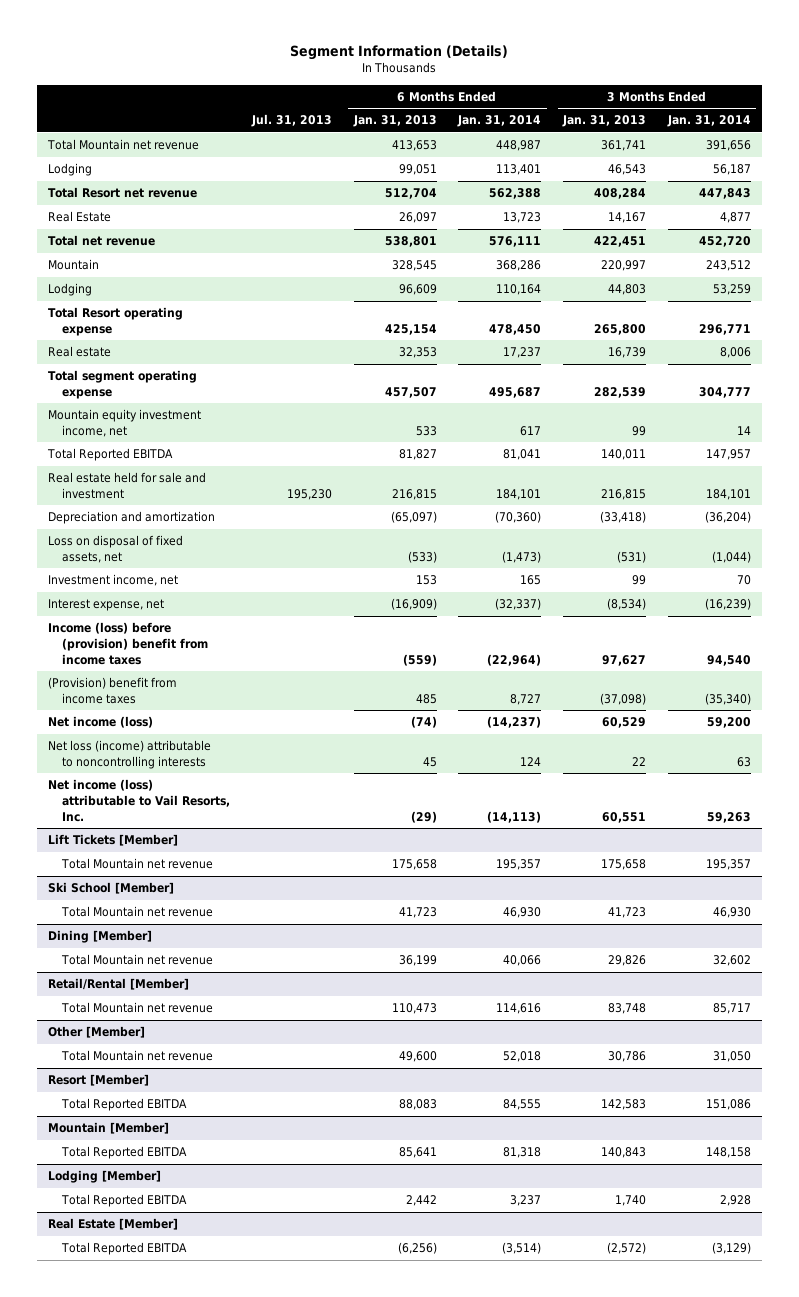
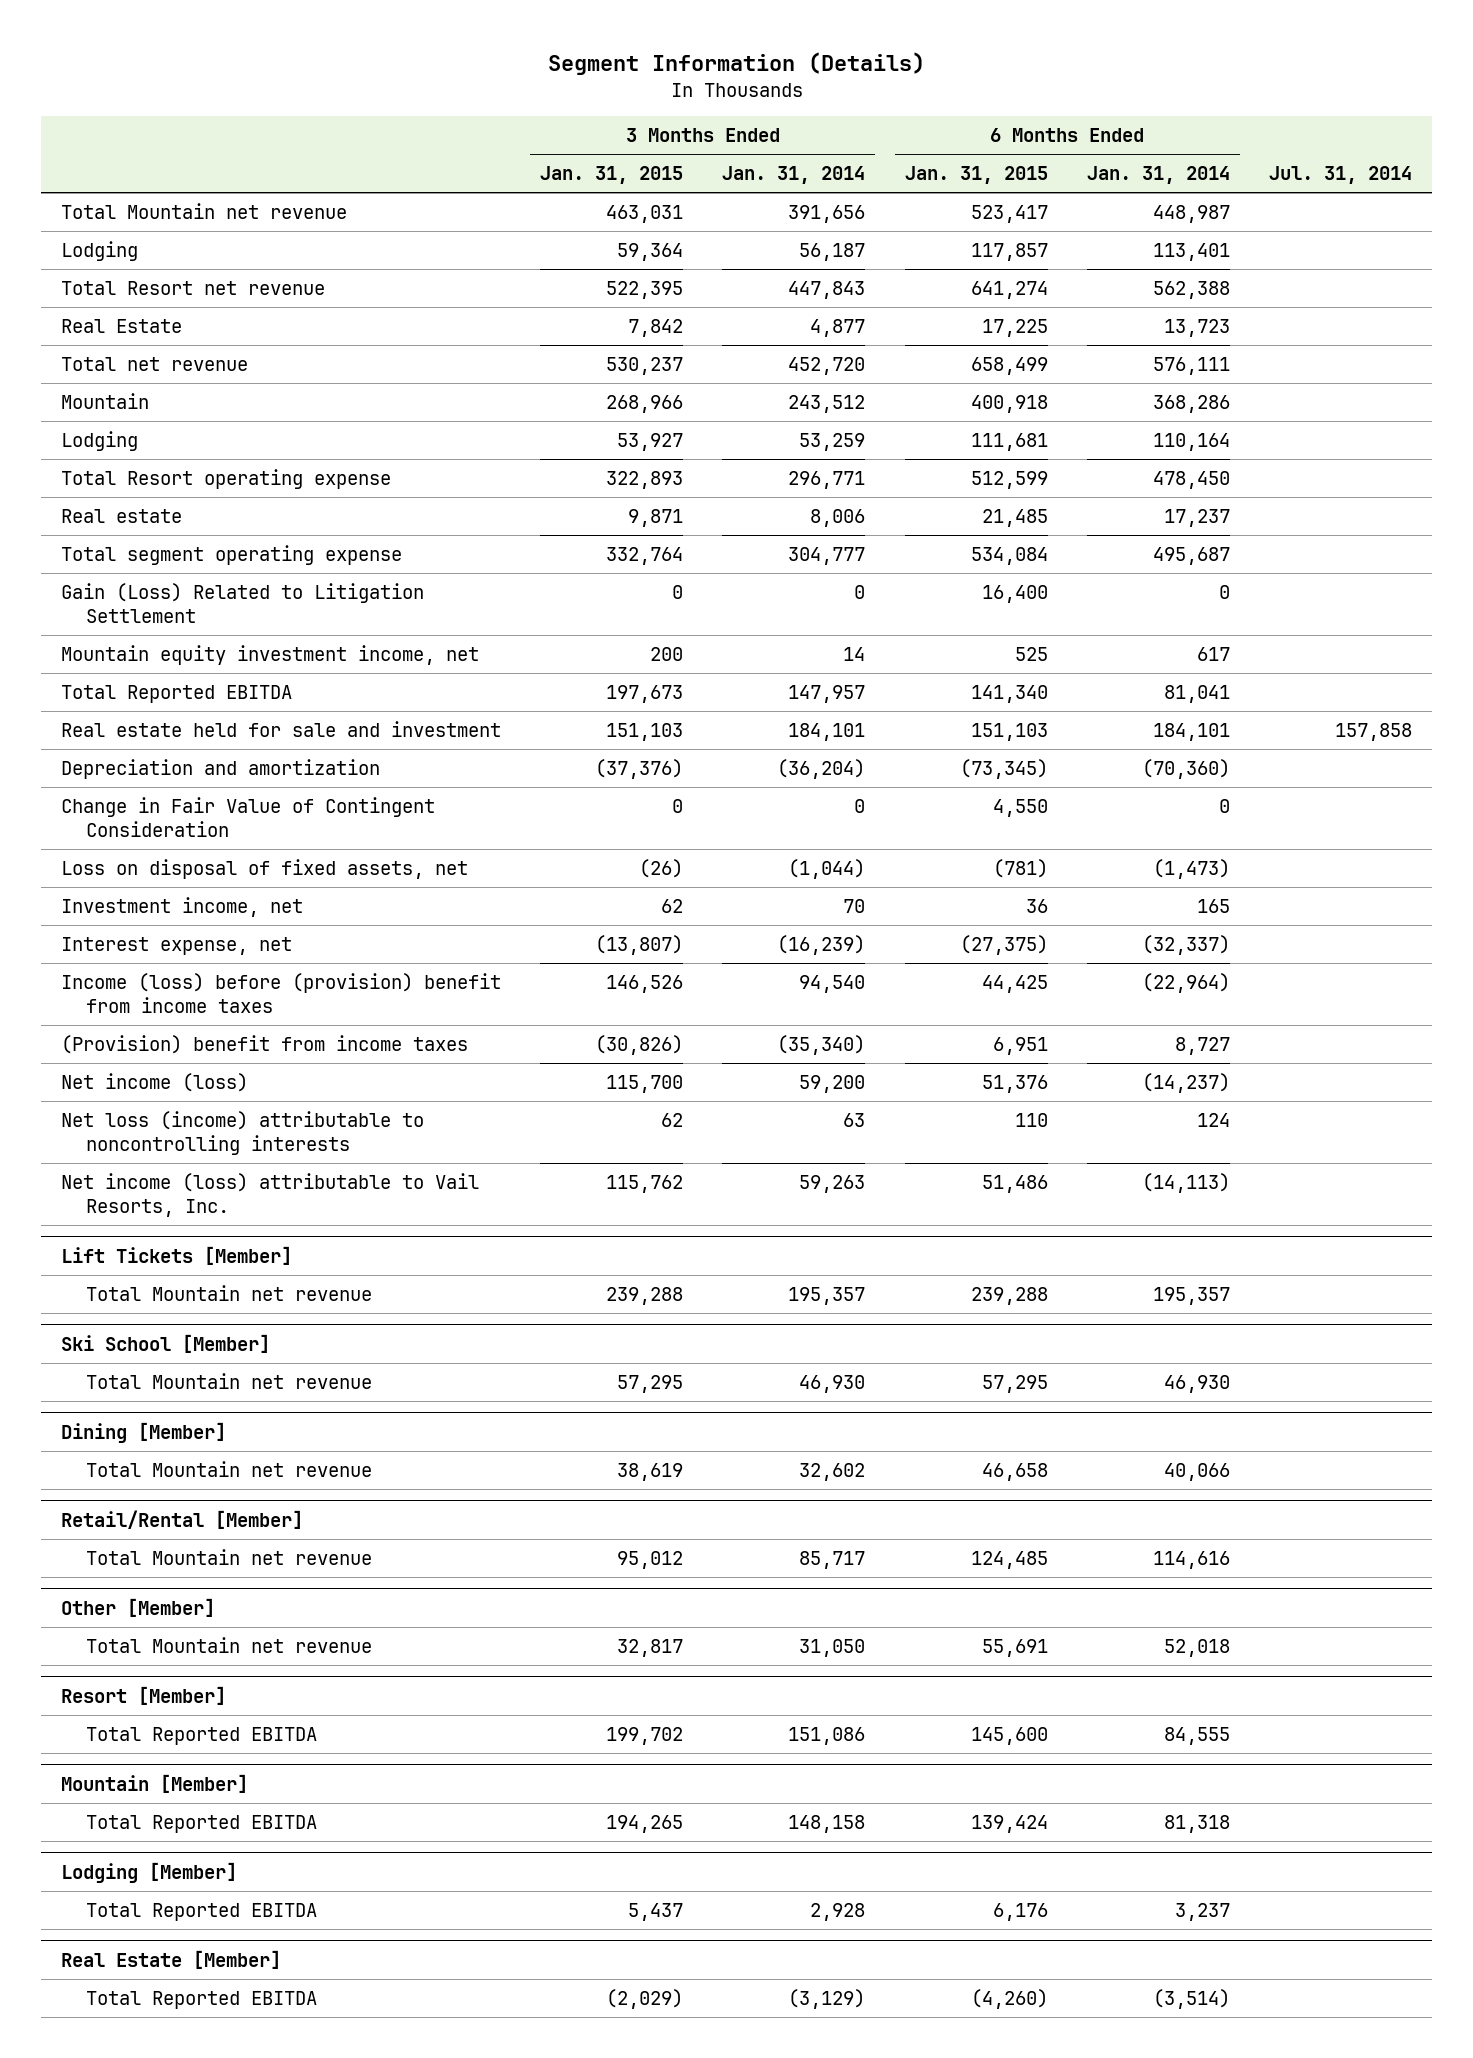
[250,114,332,128] Jul. 31, 2013 -> none
[352,115,437,128] Jan. 31, 2013 -> none
[562,115,647,128] Jan. 31, 2013 -> none
none -> [540,166,684,185] Jan. 31, 2015
none -> [904,166,1048,185] Jan. 31, 2015
none -> [1269,166,1413,185] Jul. 31, 2014
none -> [61,582,425,623] Gain (Loss) Related to Litigation Settlement
none -> [61,796,436,837] Change in Fair Value of Contingent Consideration

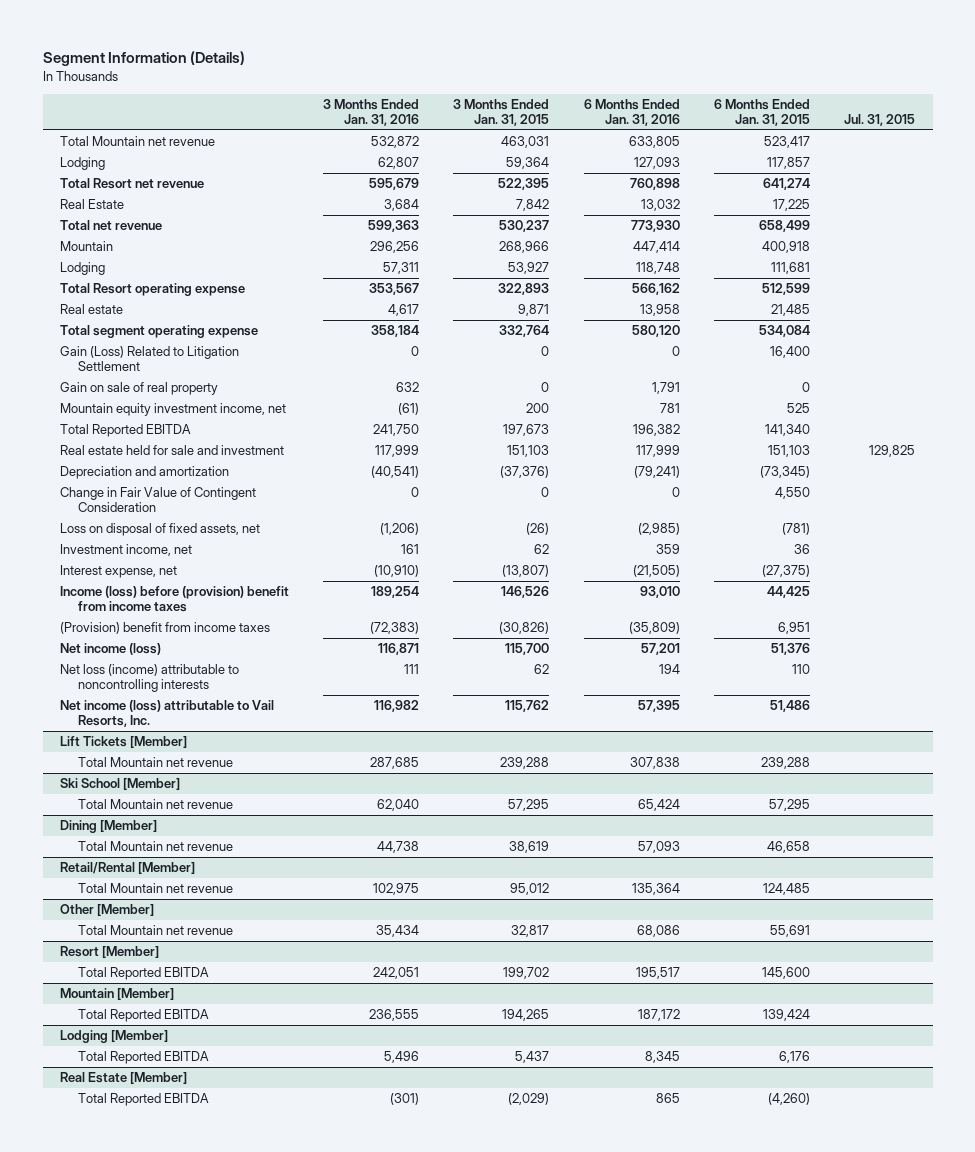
[722,166,866,185] Jan. 31, 2014 -> none
[1086,166,1230,185] Jan. 31, 2014 -> none
[1269,166,1413,185] Jul. 31, 2014 -> none
none -> [323,99,420,127] 3 Months Ended Jan. 31, 2016
none -> [583,99,680,127] 6 Months Ended Jan. 31, 2016
none -> [844,114,916,127] Jul. 31, 2015
none -> [59,382,218,396] Gain on sale of real property

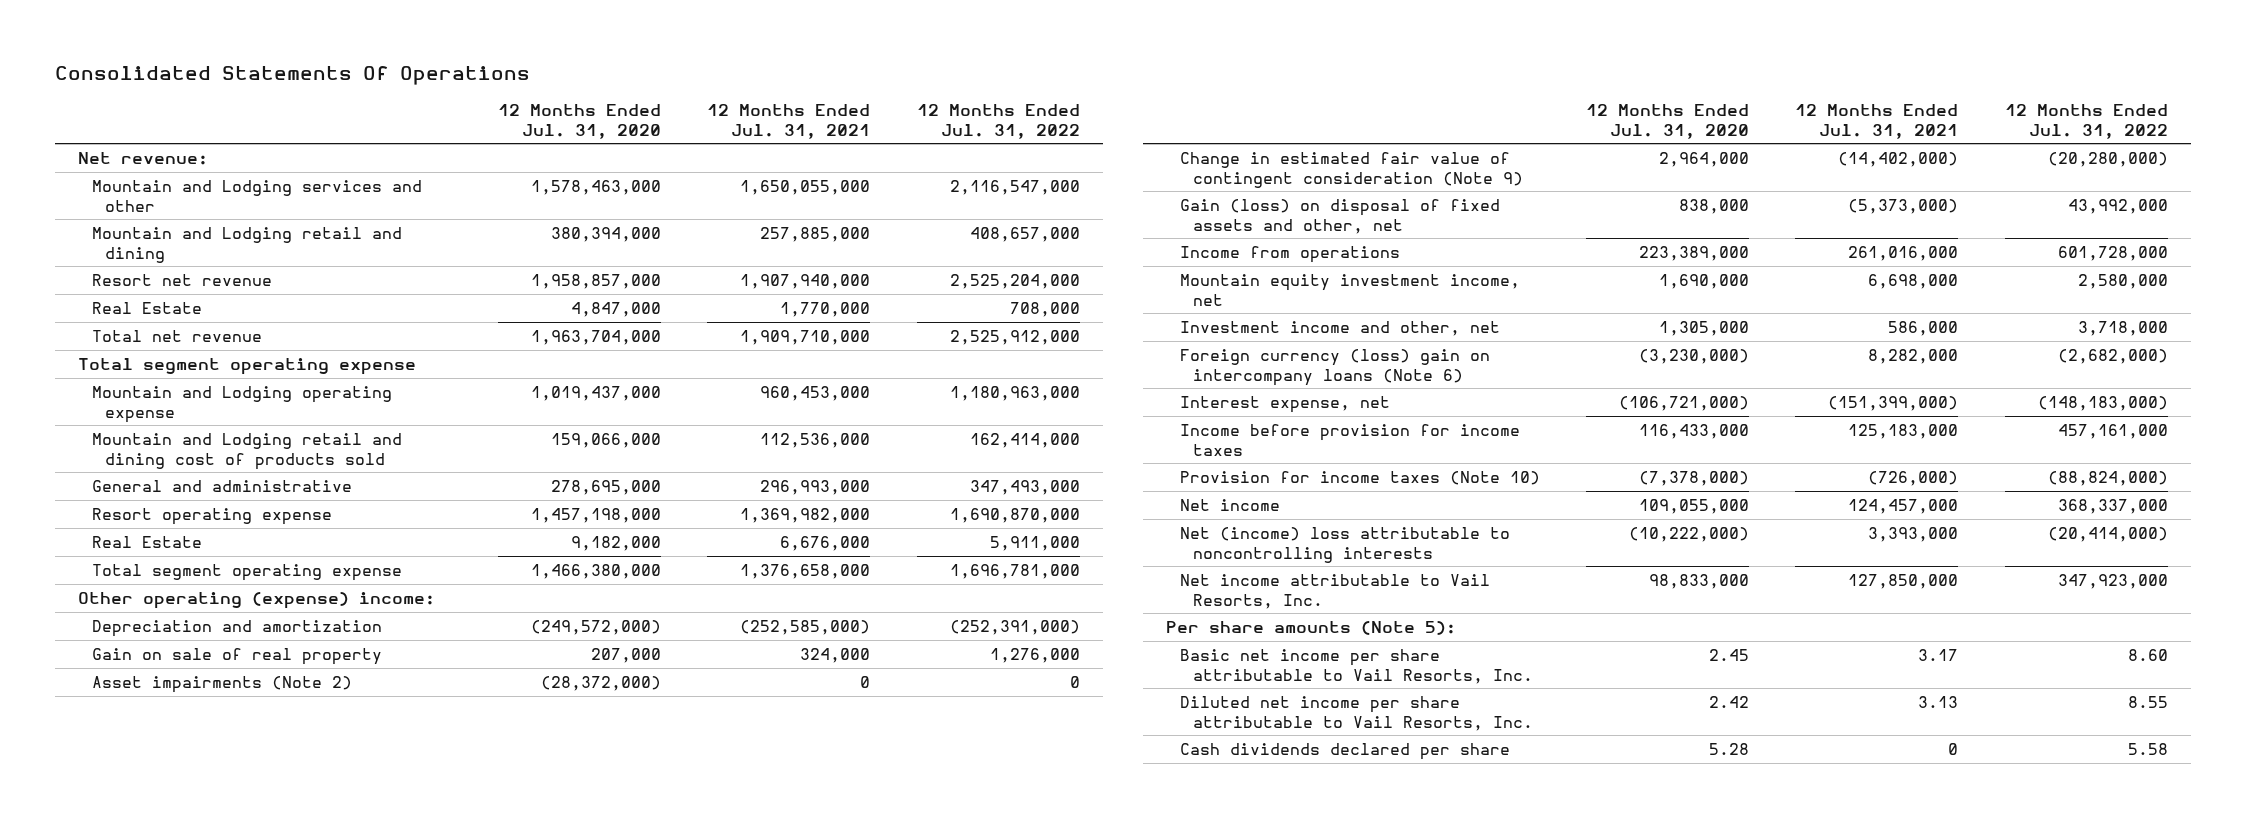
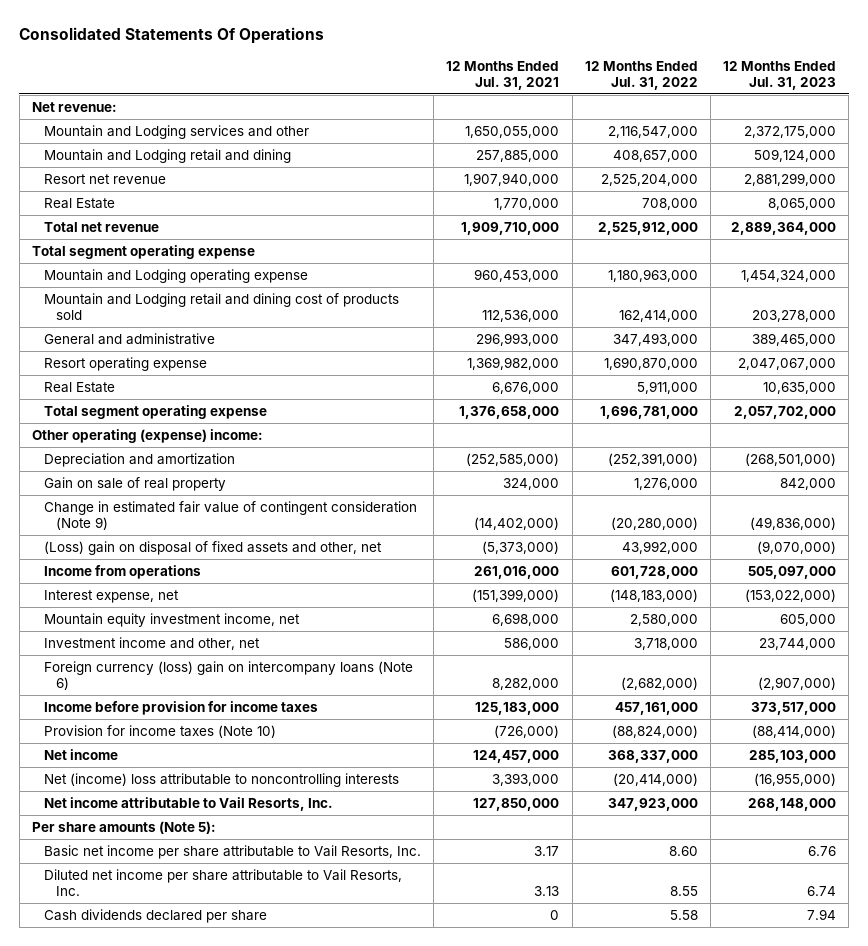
[497,103,661,139] 12 Months Ended Jul. 31, 2020 -> none
none -> [723,60,837,90] 12 Months Ended Jul. 31, 2023
[91,675,352,693] Asset impairments (Note 2) -> none
[1179,198,1500,234] Gain (loss) on disposal of fixed assets and other, net -> [43,540,382,555] (Loss) gain on disposal of fixed assets and other, net
[1179,395,1390,413] Interest expense, net -> [43,589,179,603] Interest expense, net

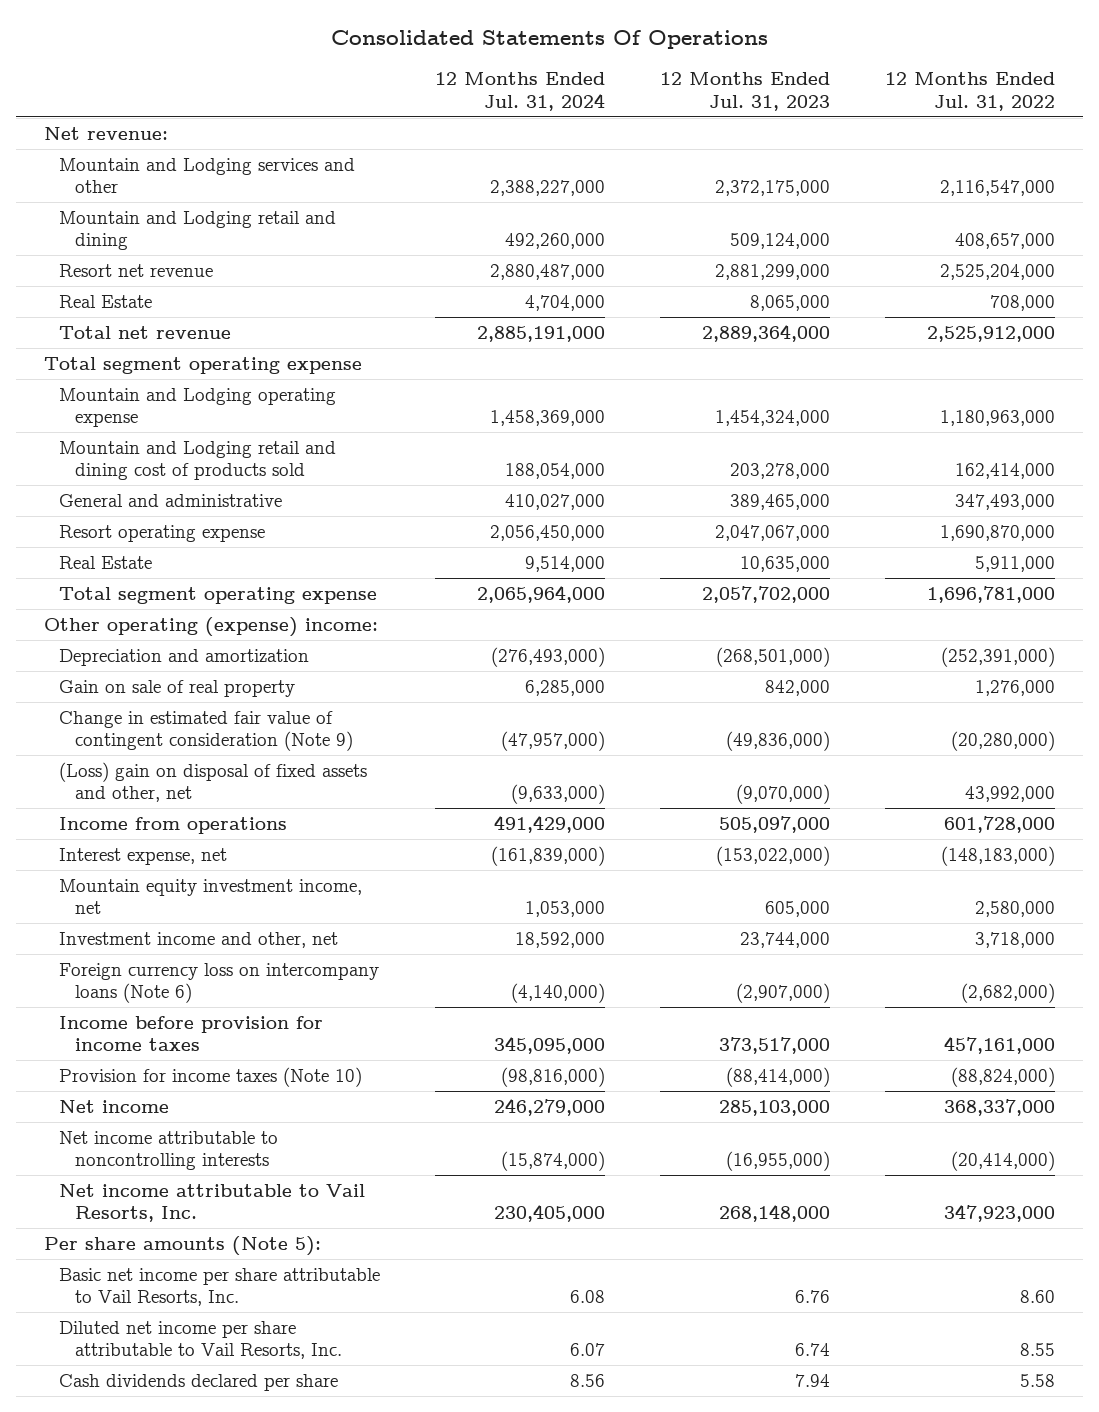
[446,60,560,90] 12 Months Ended Jul. 31, 2021 -> none
none -> [435,72,606,111] 12 Months Ended Jul. 31, 2024
[43,660,413,691] Foreign currency (loss) gain on intercompany loans (Note 6) -> [59,962,380,1004] Foreign currency loss on intercompany loans (Note 6)
[43,772,399,787] Net (income) loss attributable to noncontrolling interests -> [59,1130,279,1171] Net income attributable to noncontrolling interests

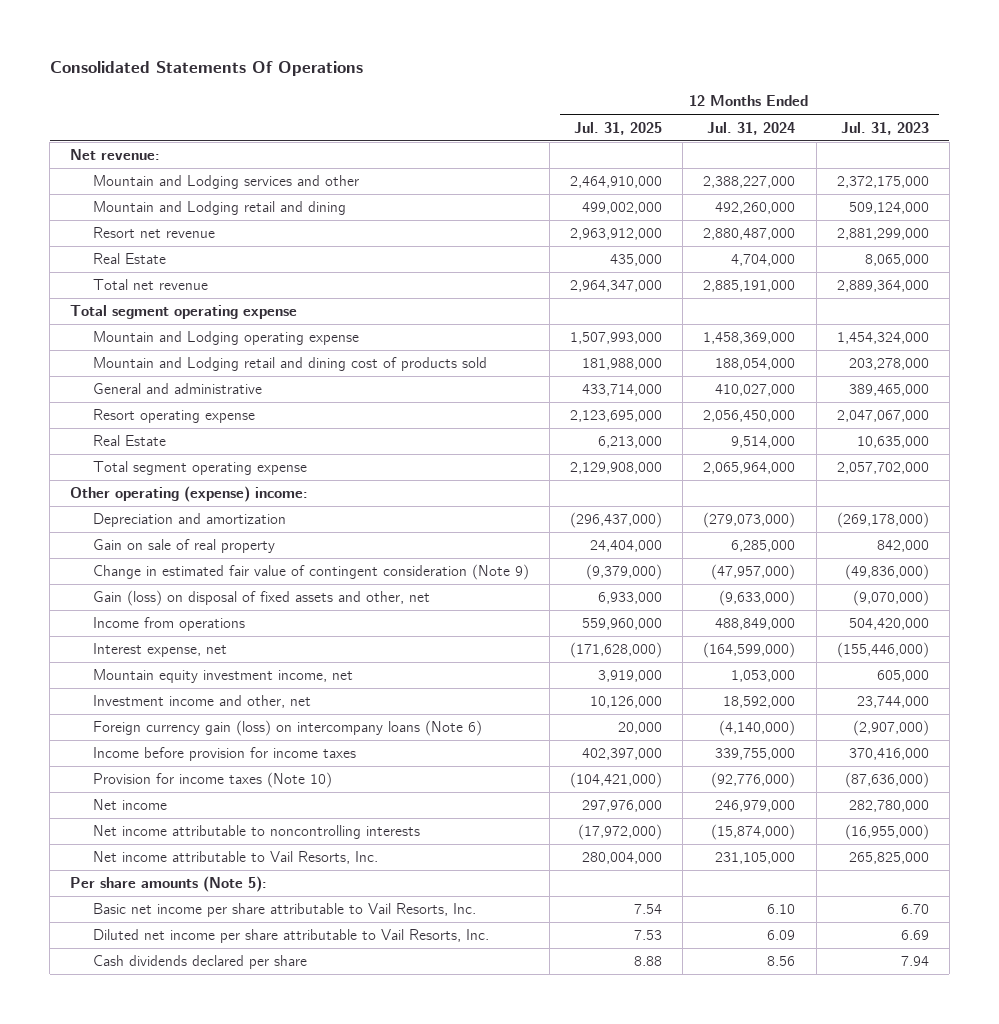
[885,72,1056,111] 12 Months Ended Jul. 31, 2022 -> none
none -> [574,121,663,135] Jul. 31, 2025
[491,646,606,667] (276,493,000) -> [703,512,796,529] (279,073,000)
[716,646,831,667] (268,501,000) -> [836,512,929,529] (269,178,000)
[59,761,368,803] (Loss) gain on disposal of fixed assets and other, net -> [93,590,431,607] Gain (loss) on disposal of fixed assets and other, net
[494,814,606,833] 491,429,000 -> [715,618,796,631] 488,849,000
[719,815,831,833] 505,097,000 -> [848,618,929,631] 504,420,000
[491,845,606,866] (161,839,000) -> [703,642,796,659] (164,599,000)
[716,845,831,866] (153,022,000) -> [836,642,929,659] (155,446,000)
[59,962,380,1004] Foreign currency loss on intercompany loans (Note 6) -> [93,720,483,737] Foreign currency gain (loss) on intercompany loans (Note 6)
[494,1036,606,1055] 345,095,000 -> [715,748,796,761] 339,755,000
[719,1037,831,1055] 373,517,000 -> [848,748,929,761] 370,416,000
[501,1066,606,1087] (98,816,000) -> [711,772,796,789] (92,776,000)
[726,1066,831,1087] (88,414,000) -> [844,772,929,789] (87,636,000)
[494,1097,606,1116] 246,279,000 -> [715,800,796,813] 246,979,000
[719,1099,831,1116] 285,103,000 -> [848,800,929,813] 282,780,000
[494,1204,606,1223] 230,405,000 -> [715,852,796,865] 231,105,000
[719,1204,831,1223] 268,148,000 -> [848,852,929,865] 265,825,000
[570,1290,606,1304] 6.08 -> [767,904,796,915] 6.10
[795,1290,831,1304] 6.76 -> [900,904,929,915] 6.70
[570,1343,606,1357] 6.07 -> [767,930,796,941] 6.09
[795,1343,831,1357] 6.74 -> [900,930,929,941] 6.69

